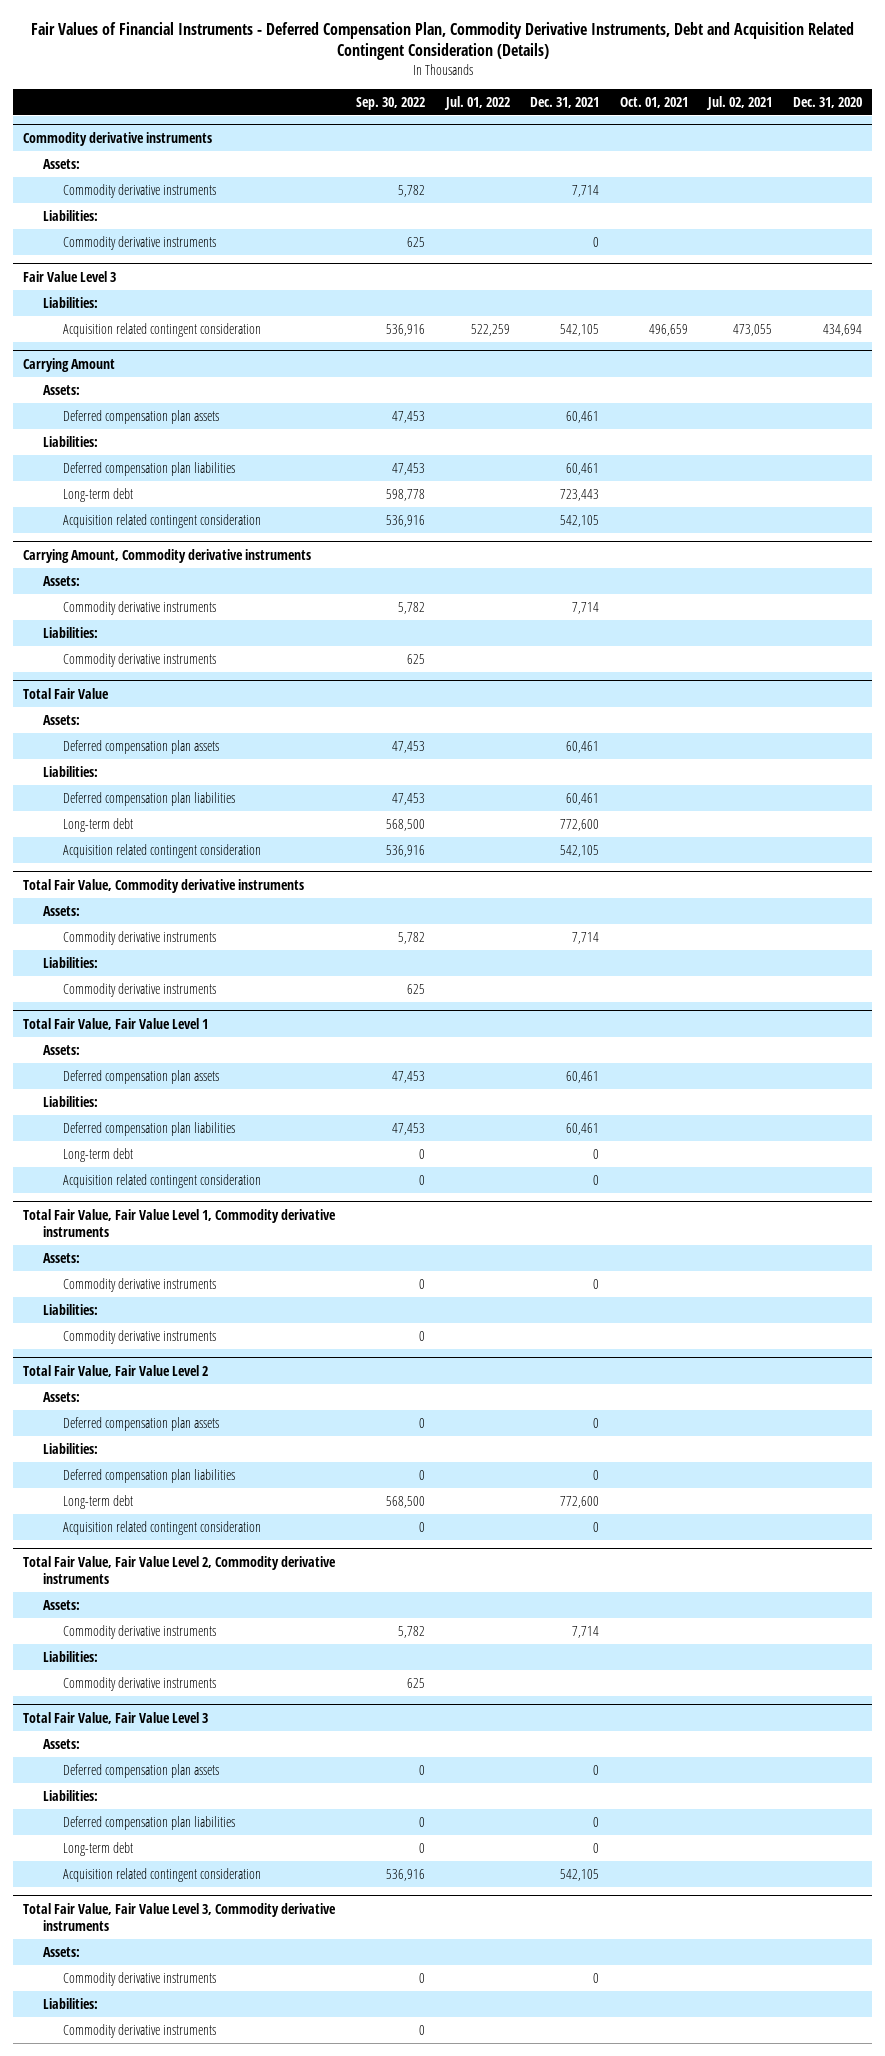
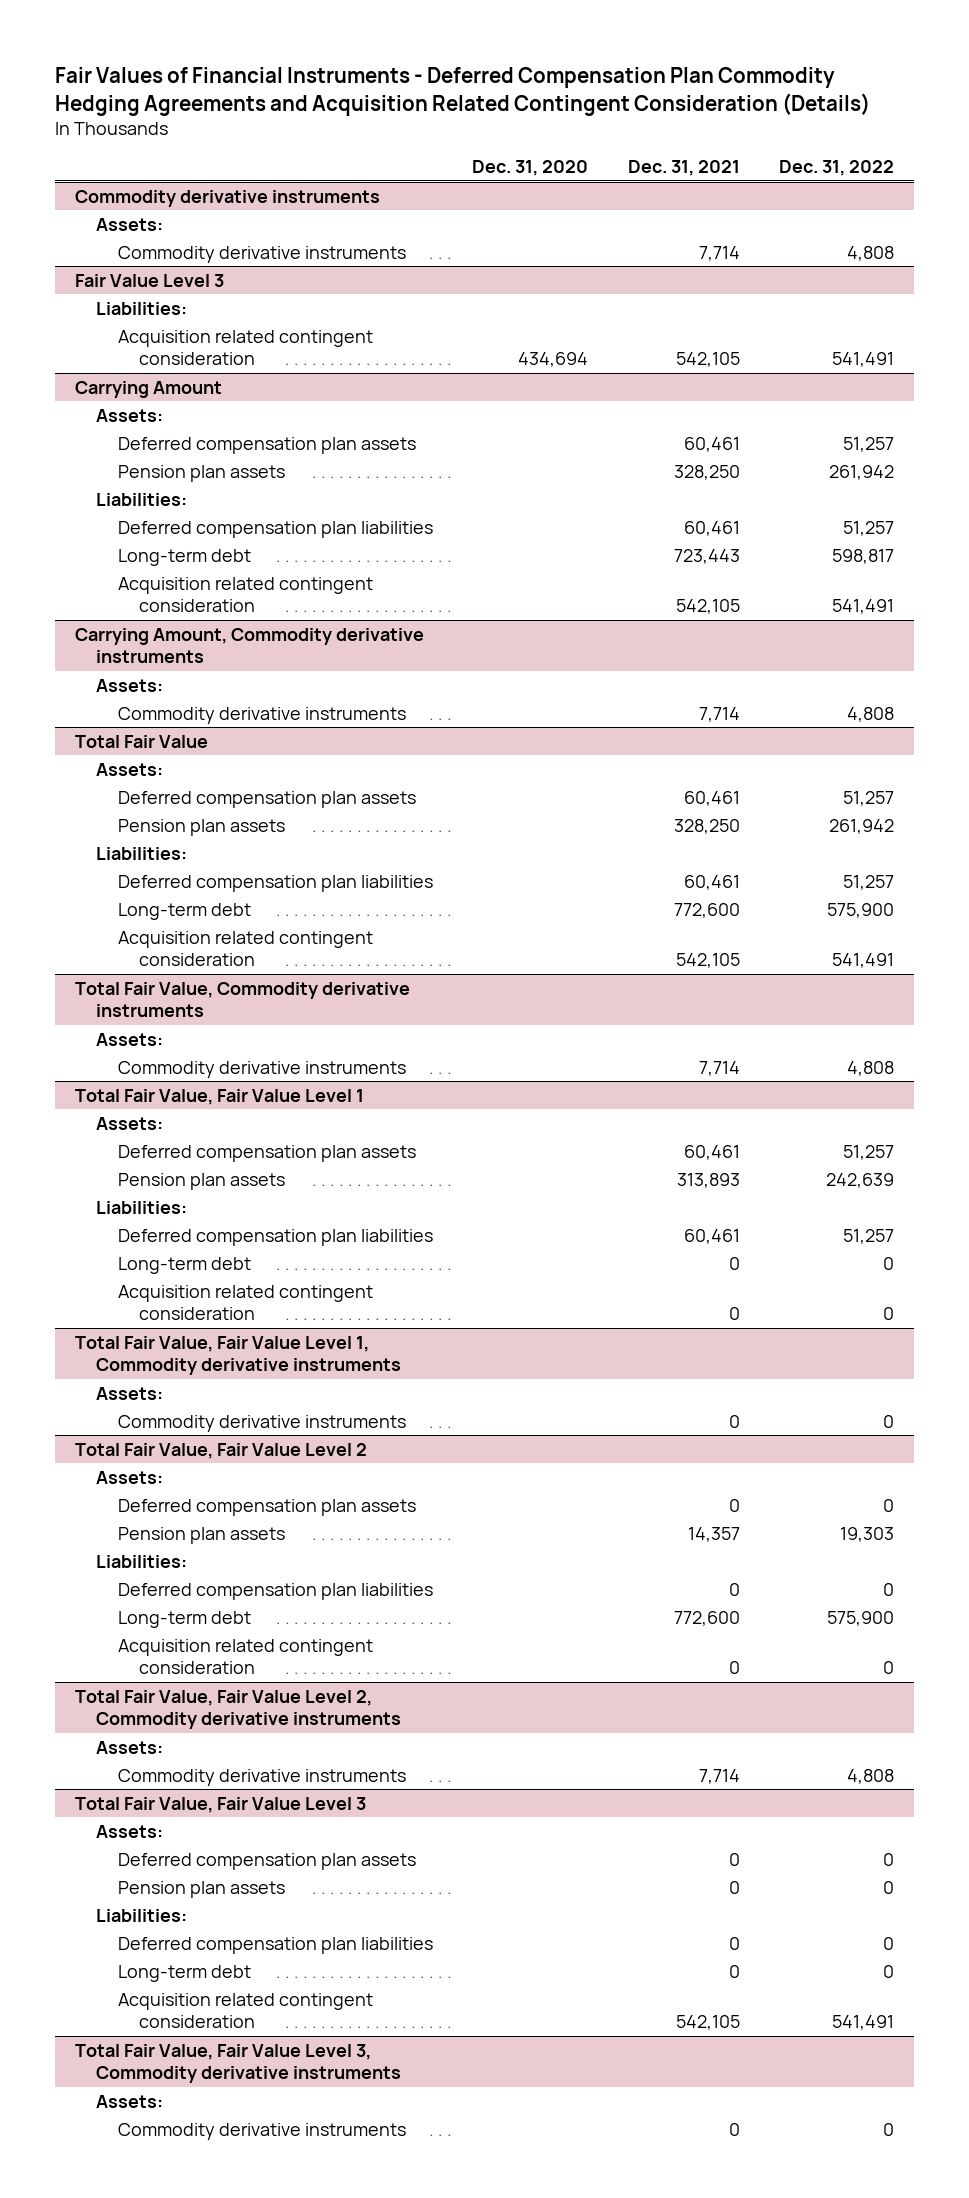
[30,21,854,61] Fair Values of Financial Instruments - Deferred Compensation Plan, Commodity Derivative Instruments, Debt and Acquisition Related Contingent Consideration (Details) -> [55,66,871,116] Fair Values of Financial Instruments - Deferred Compensation Plan Commodity Hedging Agreements and Acquisition Related Contingent Consideration (Details)
[356,96,426,110] Sep. 30, 2022 -> none
[443,95,510,110] Jul. 01, 2022 -> none
[619,96,688,108] Oct. 01, 2021 -> none
[706,95,773,110] Jul. 02, 2021 -> none
none -> [779,160,895,177] Dec. 31, 2022
[43,209,99,221] Liabilities: -> none
[62,235,216,250] Commodity derivative instruments -> none
none -> [117,464,285,482] Pension plan assets
[43,626,99,638] Liabilities: -> none
[62,652,216,667] Commodity derivative instruments -> none
none -> [117,818,285,836] Pension plan assets
[43,956,99,968] Liabilities: -> none
[62,982,216,997] Commodity derivative instruments -> none
none -> [117,1172,285,1190] Pension plan assets
[43,1303,99,1315] Liabilities: -> none
[62,1329,216,1344] Commodity derivative instruments -> none
none -> [117,1526,285,1544] Pension plan assets
[43,1650,99,1662] Liabilities: -> none
[62,1676,216,1691] Commodity derivative instruments -> none
none -> [117,1880,285,1898] Pension plan assets
[43,1997,99,2009] Liabilities: -> none
[62,2023,216,2038] Commodity derivative instruments -> none

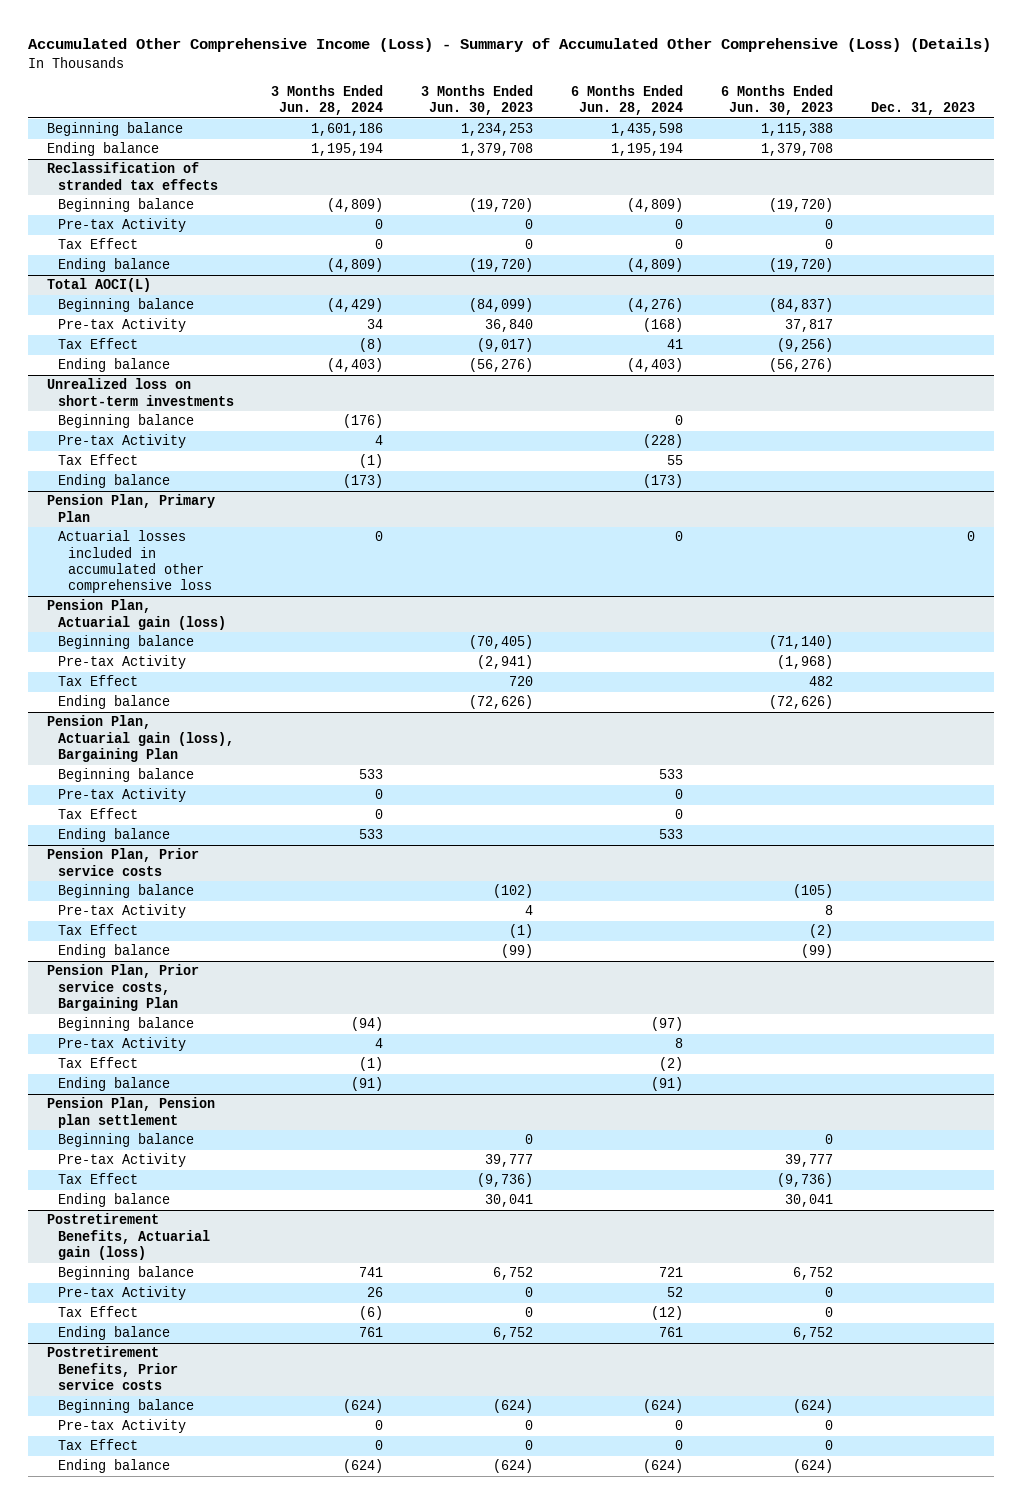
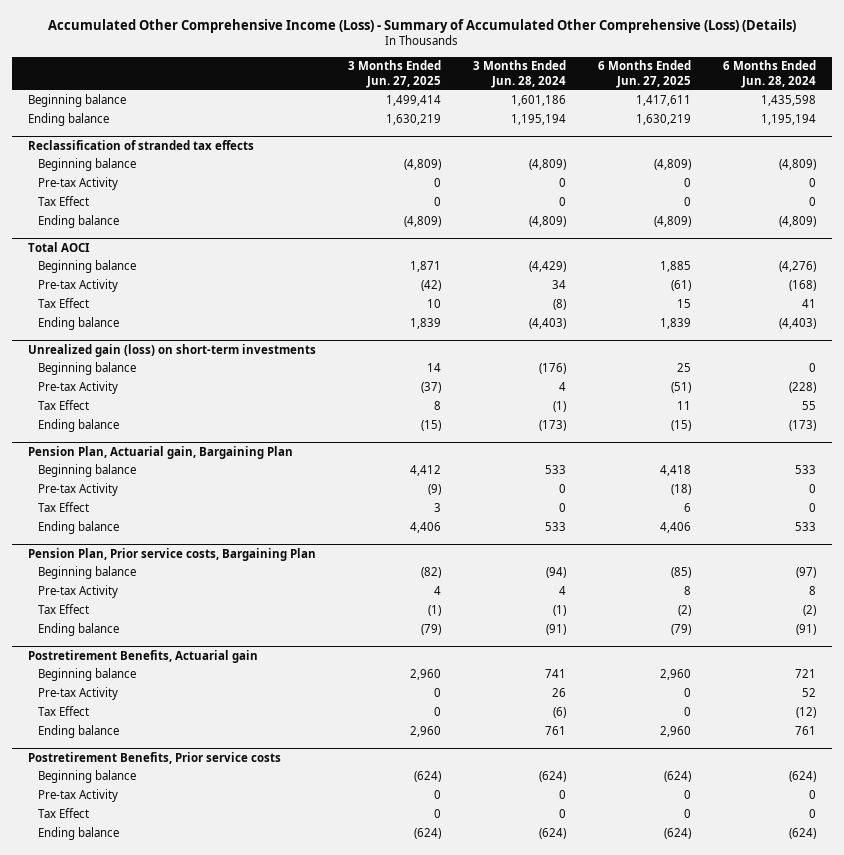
[421,84,534,116] 3 Months Ended Jun. 30, 2023 -> none
[720,84,833,116] 6 Months Ended Jun. 30, 2023 -> none
[870,102,975,116] Dec. 31, 2023 -> none
none -> [347,60,441,88] 3 Months Ended Jun. 27, 2025
none -> [597,60,691,88] 6 Months Ended Jun. 27, 2025
[47,278,152,293] Total AOCI(L) -> [27,241,90,252] Total AOCI
[47,378,234,406] Unrealized loss on short-term investments -> [27,343,316,357] Unrealized gain (loss) on short-term investments
[47,494,216,522] Pension Plan, Primary Plan -> none
[57,530,212,594] Actuarial losses included in accumulated other comprehensive loss -> none
[47,599,226,630] Pension Plan, Actuarial gain (loss) -> none
[57,635,194,650] Beginning balance -> none
[57,655,186,670] Pre-tax Activity -> none
[57,675,138,687] Tax Effect -> none
[57,695,170,710] Ending balance -> none
[47,715,234,763] Pension Plan, Actuarial gain (loss), Bargaining Plan -> [27,445,293,459] Pension Plan, Actuarial gain, Bargaining Plan
[47,848,200,876] Pension Plan, Prior service costs -> none
[57,884,194,899] Beginning balance -> none
[57,904,186,919] Pre-tax Activity -> none
[57,924,138,936] Tax Effect -> none
[57,944,170,959] Ending balance -> none
[47,1097,216,1128] Pension Plan, Pension plan settlement -> none
[57,1133,194,1148] Beginning balance -> none
[57,1153,186,1168] Pre-tax Activity -> none
[57,1173,138,1185] Tax Effect -> none
[57,1193,170,1208] Ending balance -> none
[47,1213,210,1261] Postretirement Benefits, Actuarial gain (loss) -> [27,649,258,663] Postretirement Benefits, Actuarial gain

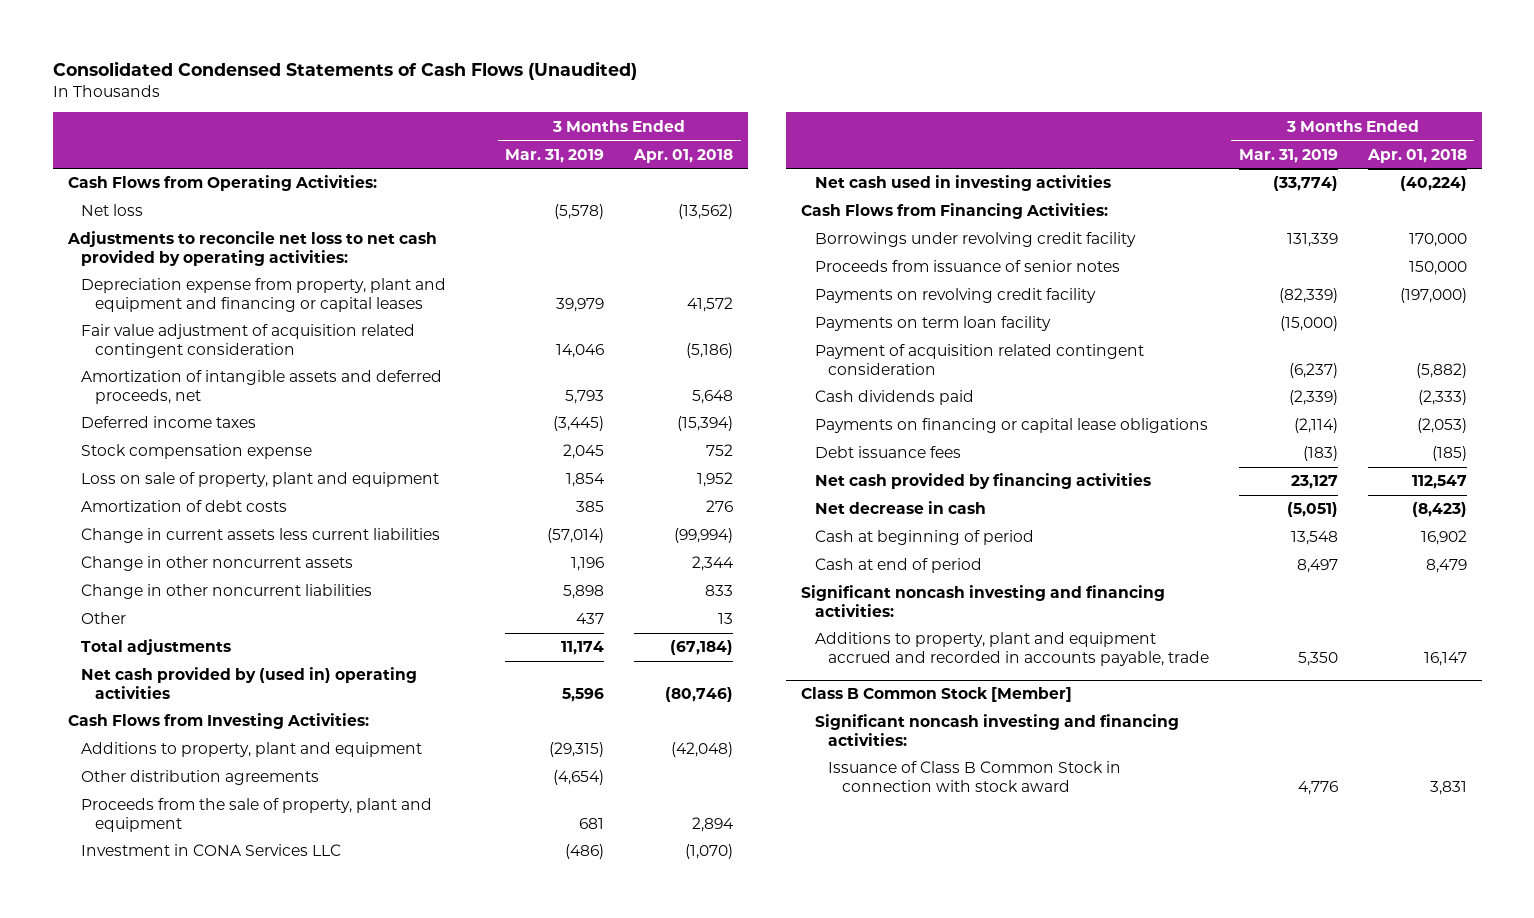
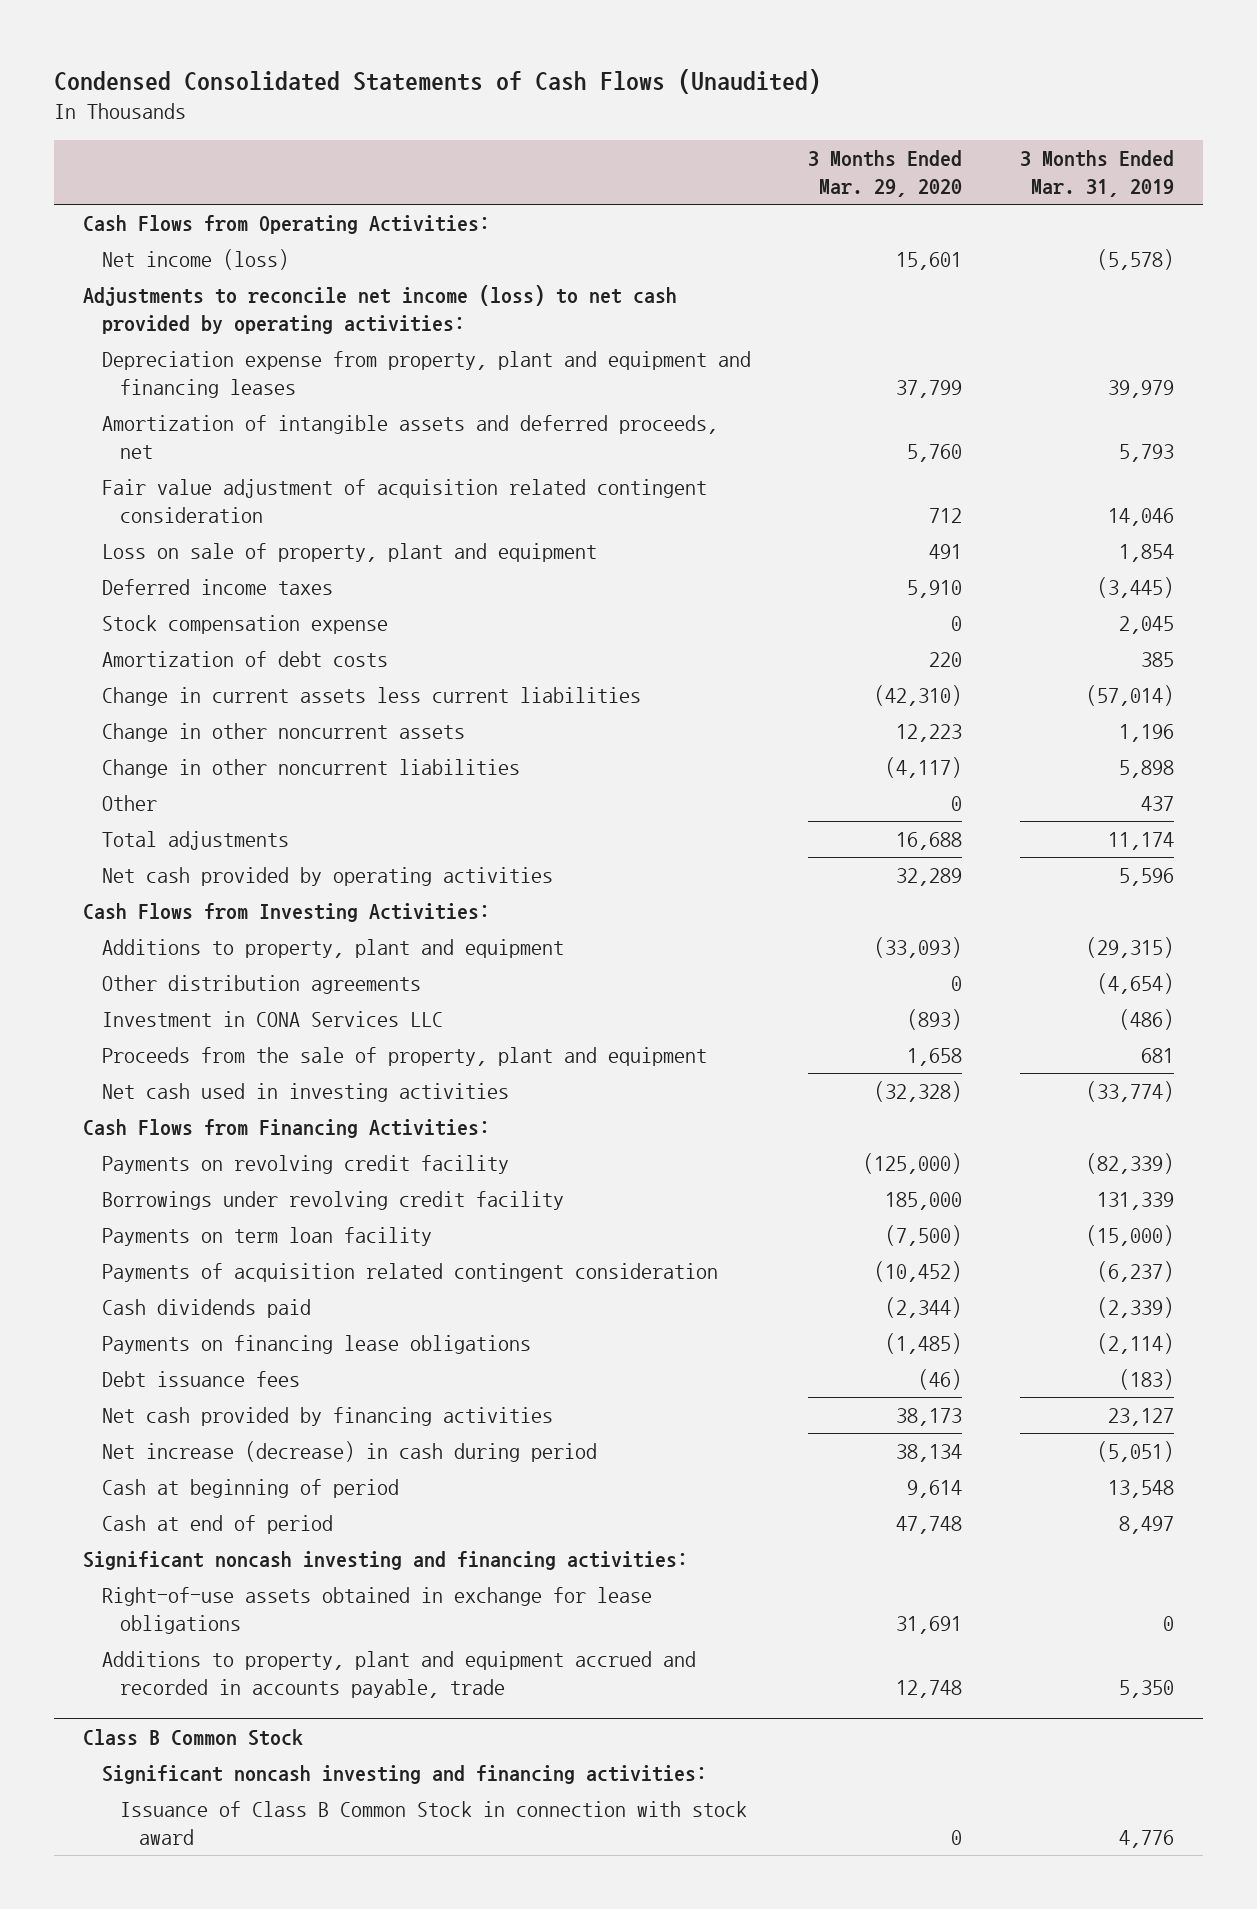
[52,61,637,81] Consolidated Condensed Statements of Cash Flows (Unaudited) -> [54,68,822,94] Condensed Consolidated Statements of Cash Flows (Unaudited)
[633,148,734,163] Apr. 01, 2018 -> none
none -> [808,150,963,198] 3 Months Ended Mar. 29, 2020
[81,204,144,217] Net loss -> [101,249,289,271] Net income (loss)
[66,231,437,266] Adjustments to reconcile net loss to net cash provided by operating activities: -> [83,285,678,334] Adjustments to reconcile net income (loss) to net cash provided by operating activities:
[81,278,447,312] Depreciation expense from property, plant and equipment and financing or capital leases -> [101,351,751,398] Depreciation expense from property, plant and equipment and financing leases
[81,324,416,358] Fair value adjustment of acquisition related contingent consideration -> [101,479,707,523] Fair value adjustment of acquisition related contingent consideration
[81,472,440,488] Loss on sale of property, plant and equipment -> [101,543,597,563] Loss on sale of property, plant and equipment
[81,667,418,699] Net cash provided by (used in) operating activities -> [101,867,553,887] Net cash provided by operating activities
[81,798,433,832] Proceeds from the sale of property, plant and equipment -> [101,1047,707,1067] Proceeds from the sale of property, plant and equipment
[814,260,1120,273] Proceeds from issuance of senior notes -> none
[814,232,1136,248] Borrowings under revolving credit facility -> [101,1191,564,1211] Borrowings under revolving credit facility
[814,344,1144,375] Payment of acquisition related contingent consideration -> [101,1263,718,1283] Payments of acquisition related contingent consideration
[814,418,1208,434] Payments on financing or capital lease obligations -> [101,1335,531,1355] Payments on financing lease obligations
[814,501,986,515] Net decrease in cash -> [101,1441,597,1463] Net increase (decrease) in cash during period
none -> [101,1587,652,1634] Right-of-use assets obtained in exchange for lease obligations
[801,687,1073,703] Class B Common Stock [Member] -> [83,1729,304,1747] Class B Common Stock

